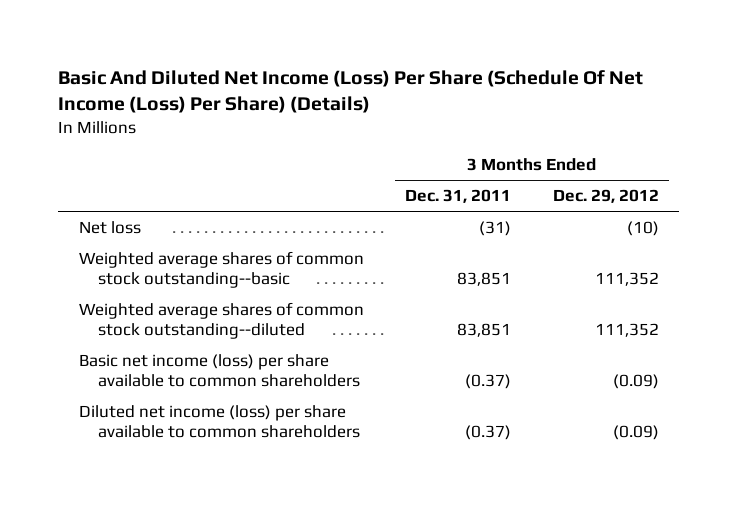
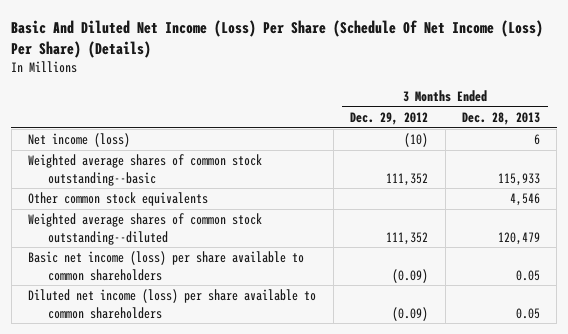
[405,189,512,204] Dec. 31, 2011 -> none
none -> [461,112,540,126] Dec. 28, 2013
[78,220,141,234] Net loss -> [28,133,131,148] Net income (loss)
none -> [28,192,209,207] Other common stock equivalents

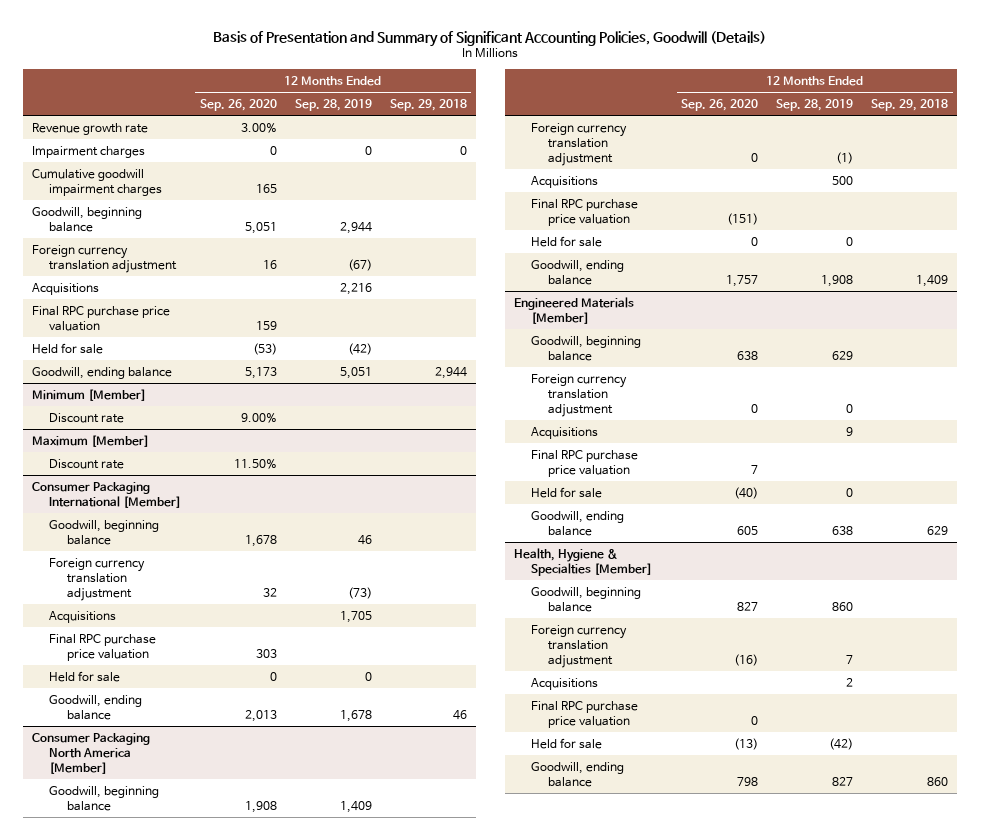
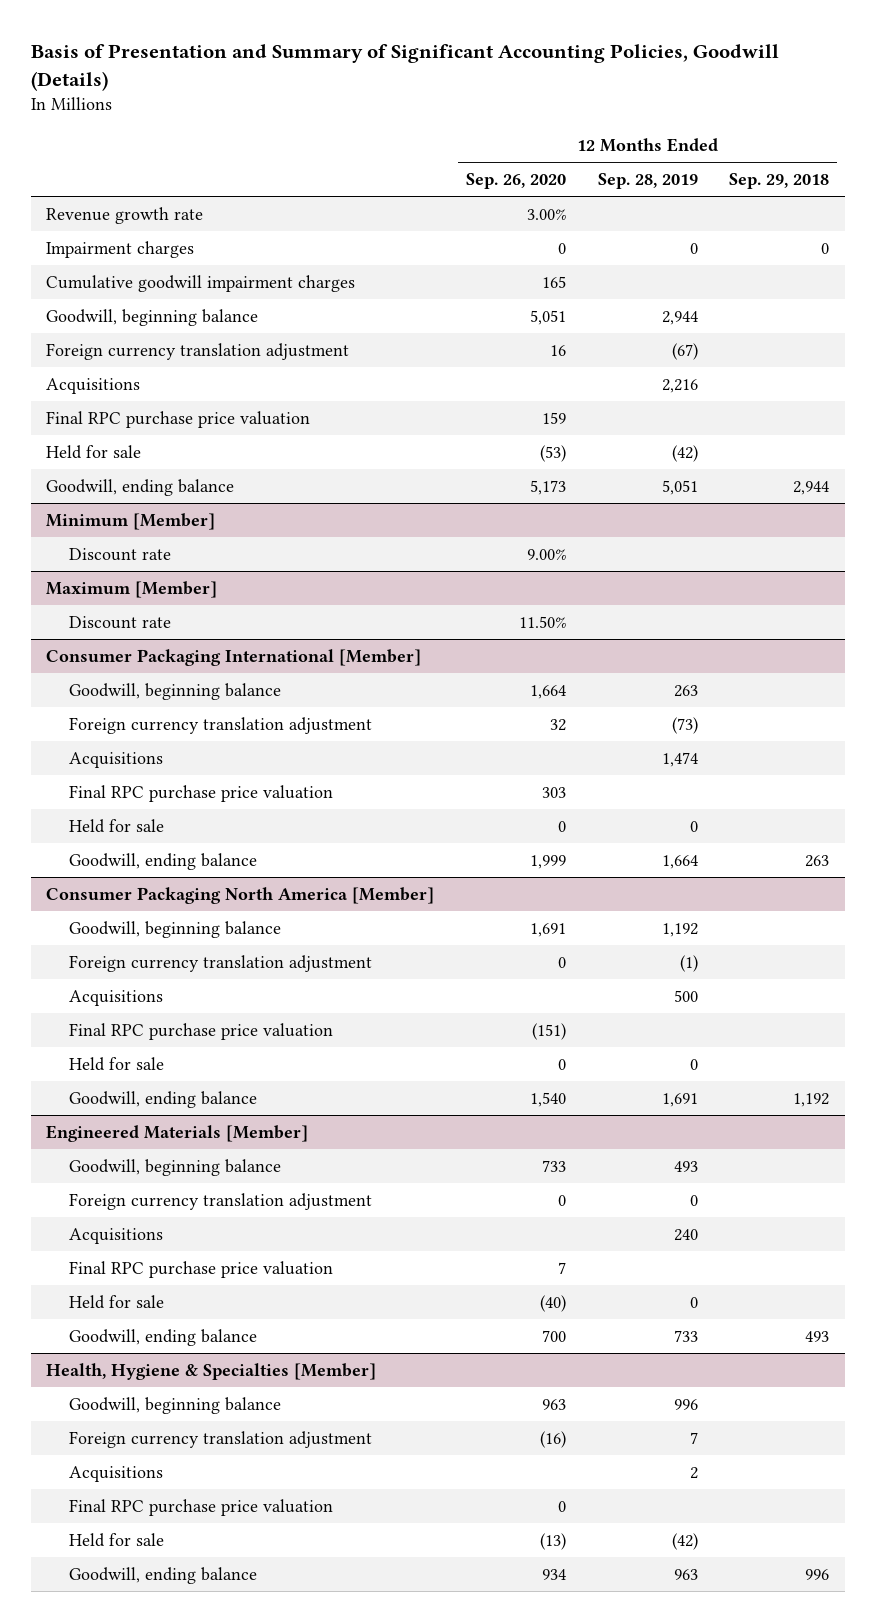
[244,534,277,547] 1,678 -> [530,684,567,699] 1,664
[357,534,372,545] 46 -> [673,684,698,697] 263
[339,610,372,623] 1,705 -> [661,751,698,767] 1,474
[244,709,277,722] 2,013 -> [530,854,567,869] 1,999
[339,709,372,722] 1,678 -> [661,854,698,869] 1,664
[452,709,467,720] 46 -> [805,854,830,867] 263
[244,800,277,813] 1,908 -> [530,922,567,937] 1,691
[339,800,372,813] 1,409 -> [661,922,698,937] 1,192
[726,274,759,287] 1,757 -> [530,1091,567,1107] 1,540
[821,274,854,287] 1,908 -> [661,1092,698,1107] 1,691
[916,274,949,287] 1,409 -> [793,1092,830,1107] 1,192
[737,350,759,360] 638 -> [542,1159,567,1172] 733
[832,350,854,360] 629 -> [673,1160,698,1172] 493
[846,426,854,436] 9 -> [673,1228,698,1241] 240
[737,525,759,535] 605 -> [542,1329,567,1342] 700
[832,525,854,535] 638 -> [673,1329,698,1342] 733
[927,525,949,535] 629 -> [805,1330,830,1342] 493
[737,601,759,611] 827 -> [542,1398,567,1410] 963
[832,601,854,611] 860 -> [673,1398,698,1410] 996
[737,776,759,786] 798 -> [542,1568,567,1580] 934
[832,776,854,786] 827 -> [673,1568,698,1580] 963
[927,776,949,786] 860 -> [805,1568,830,1580] 996

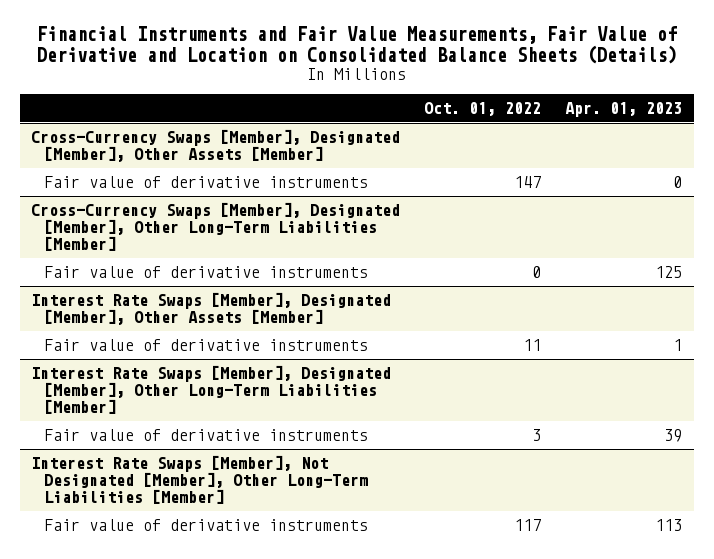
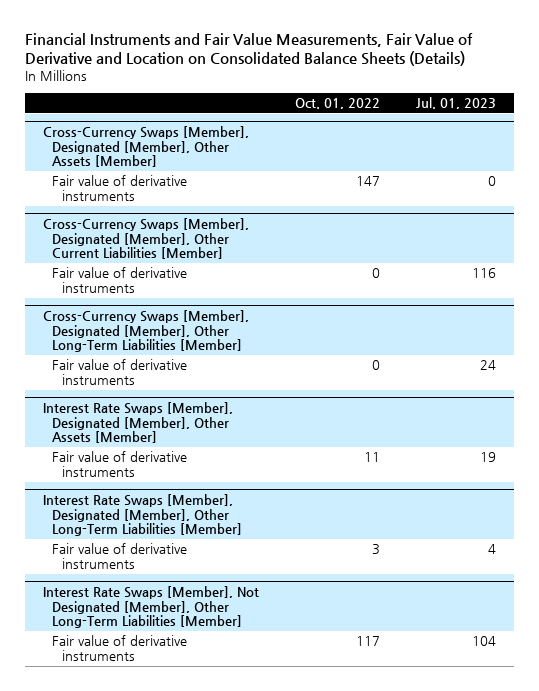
[565,102,683,118] Apr. 01, 2023 -> none
none -> [416,97,497,110] Jul. 01, 2023
none -> [42,217,249,260] Cross-Currency Swaps [Member], Designated [Member], Other Current Liabilities [Member]
none -> [52,267,188,294] Fair value of derivative instruments

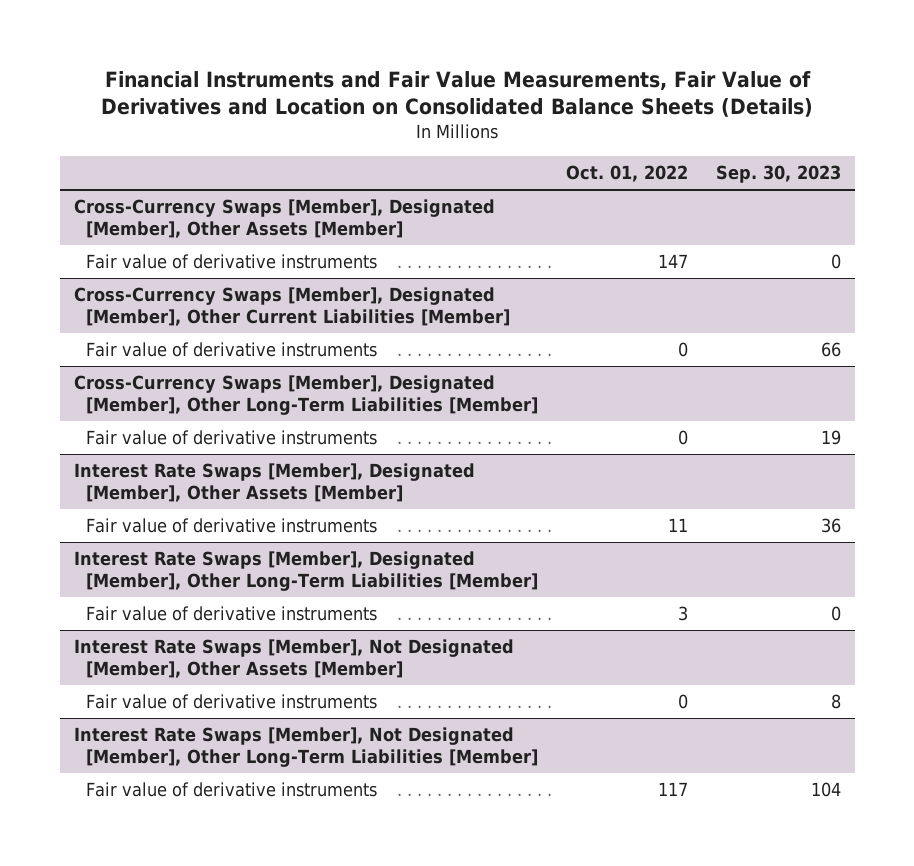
[24,33,473,67] Financial Instruments and Fair Value Measurements, Fair Value of Derivative and Location on Consolidated Balance Sheets (Details) -> [101,71,814,118] Financial Instruments and Fair Value Measurements, Fair Value of Derivatives and Location on Consolidated Balance Sheets (Details)
[416,97,497,110] Jul. 01, 2023 -> none
none -> [715,165,841,184] Sep. 30, 2023
none -> [73,639,514,678] Interest Rate Swaps [Member], Not Designated [Member], Other Assets [Member]
none -> [86,694,378,710] Fair value of derivative instruments

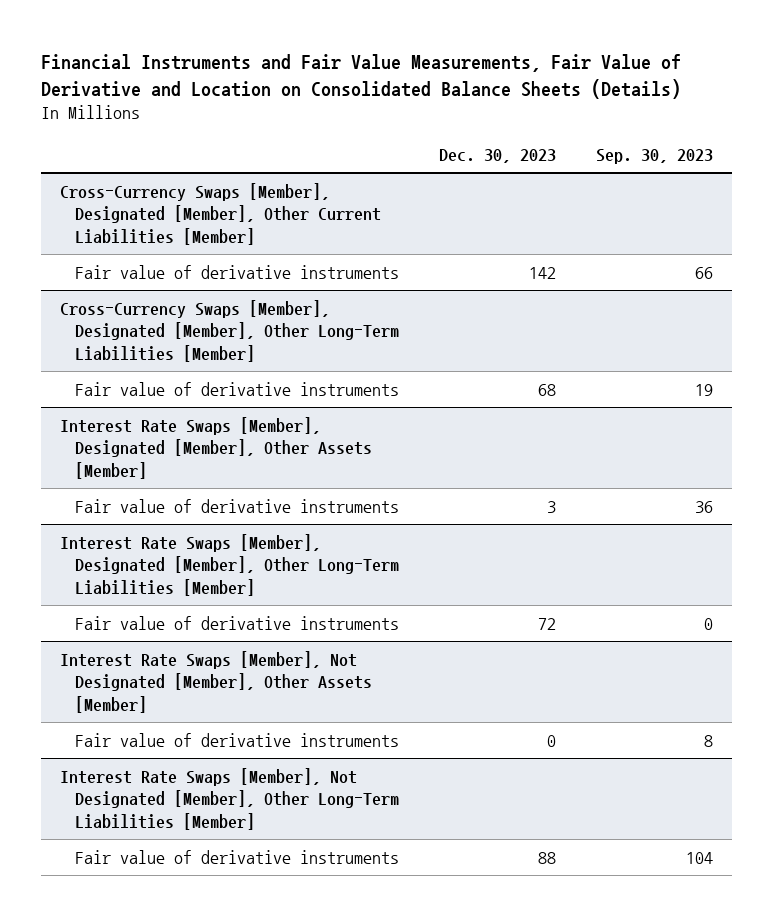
[101,71,814,118] Financial Instruments and Fair Value Measurements, Fair Value of Derivatives and Location on Consolidated Balance Sheets (Details) -> [40,53,681,99] Financial Instruments and Fair Value Measurements, Fair Value of Derivative and Location on Consolidated Balance Sheets (Details)
[565,165,688,183] Oct. 01, 2022 -> none
none -> [438,148,556,163] Dec. 30, 2023
[73,199,495,238] Cross-Currency Swaps [Member], Designated [Member], Other Assets [Member] -> none
[86,254,378,270] Fair value of derivative instruments -> none

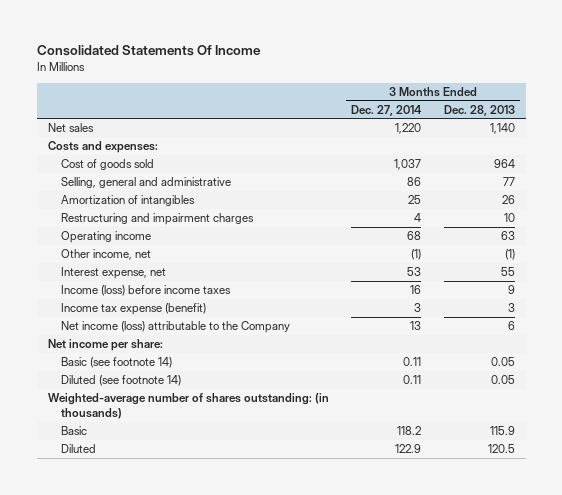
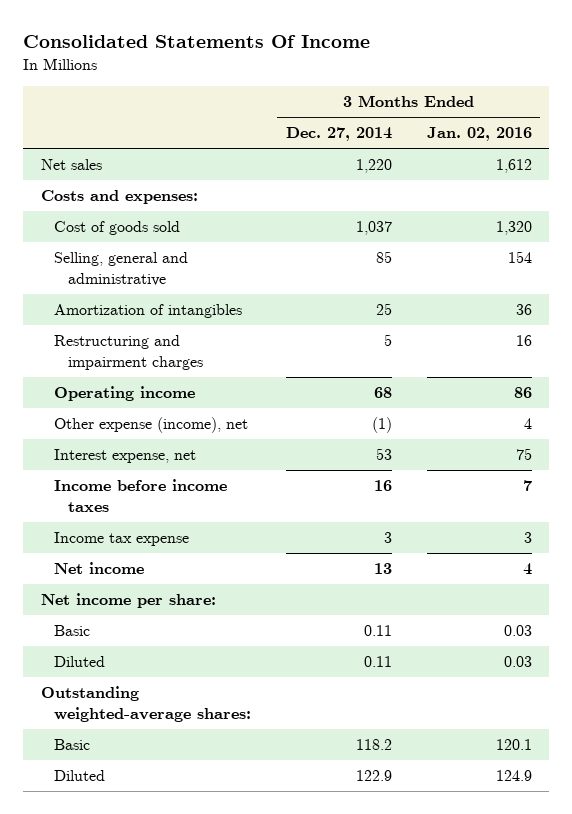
[443,104,515,116] Dec. 28, 2013 -> none
none -> [426,127,532,142] Jan. 02, 2016
[407,177,422,187] 86 -> [375,251,392,264] 85
[414,213,422,223] 4 -> [383,334,392,347] 5
[61,249,152,261] Other income, net -> [54,417,249,434] Other expense (income), net
[61,285,232,297] Income (loss) before income taxes -> [54,479,228,512] Income before income taxes
[61,303,207,316] Income tax expense (benefit) -> [54,532,190,547] Income tax expense
[61,321,291,334] Net income (loss) attributable to the Company -> [54,562,145,575] Net income
[61,357,173,369] Basic (see footnote 14) -> [54,625,91,637] Basic
[61,375,182,387] Diluted (see footnote 14) -> [54,656,106,668] Diluted
[47,393,329,420] Weighted-average number of shares outstanding: (in thousands) -> [40,686,252,722] Outstanding weighted-average shares:

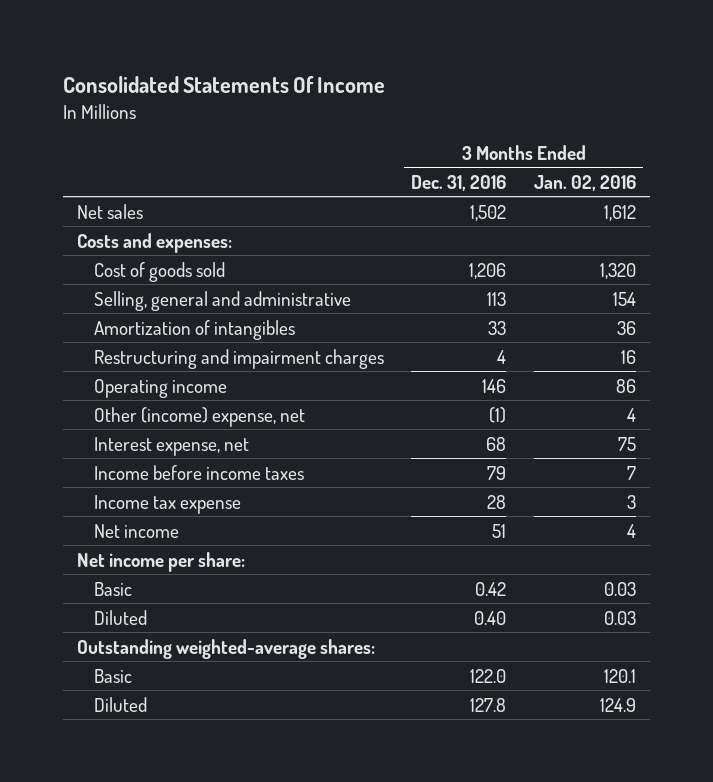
[285,127,392,142] Dec. 27, 2014 -> none
none -> [411,174,507,191] Dec. 31, 2016
[54,417,249,434] Other expense (income), net -> [93,406,305,427] Other (income) expense, net

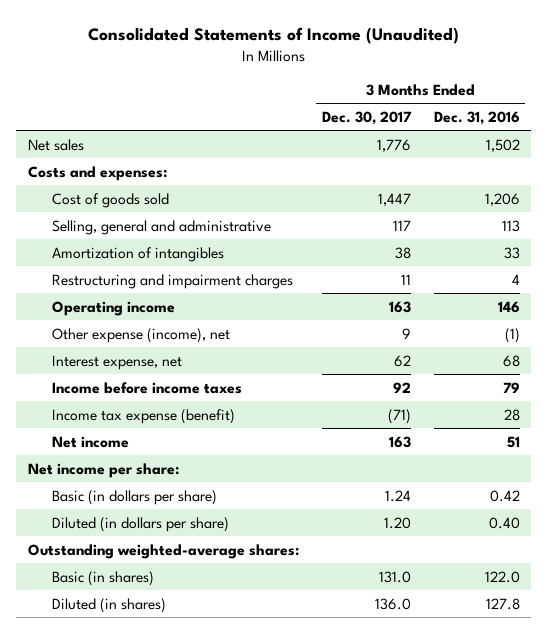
[62,75,385,93] Consolidated Statements Of Income -> [87,26,459,44] Consolidated Statements of Income (Unaudited)
[533,174,636,191] Jan. 02, 2016 -> none
none -> [321,110,412,125] Dec. 30, 2017
[93,406,305,427] Other (income) expense, net -> [51,327,230,343] Other expense (income), net
[93,494,241,514] Income tax expense -> [51,408,235,424] Income tax expense (benefit)
[93,581,132,596] Basic -> [51,489,217,505] Basic (in dollars per share)
[93,609,147,625] Diluted -> [51,516,229,532] Diluted (in dollars per share)
[93,668,132,683] Basic -> [51,570,154,586] Basic (in shares)
[93,696,147,712] Diluted -> [51,597,166,613] Diluted (in shares)

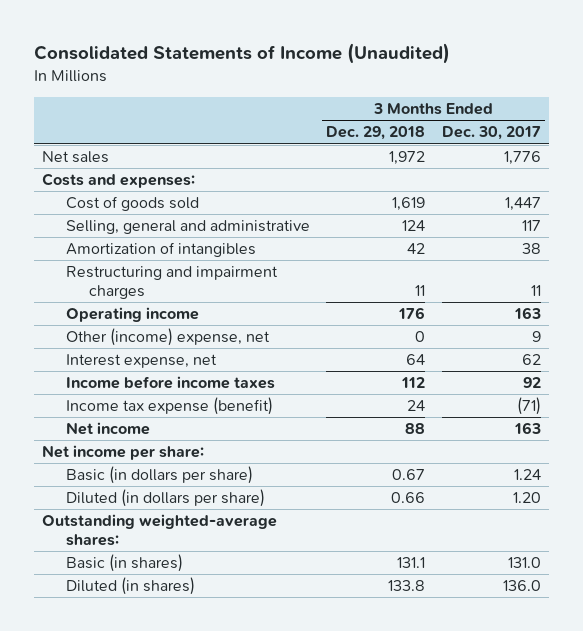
[433,110,520,125] Dec. 31, 2016 -> none
none -> [326,126,426,141] Dec. 29, 2018
[51,327,230,343] Other expense (income), net -> [65,328,270,347] Other (income) expense, net

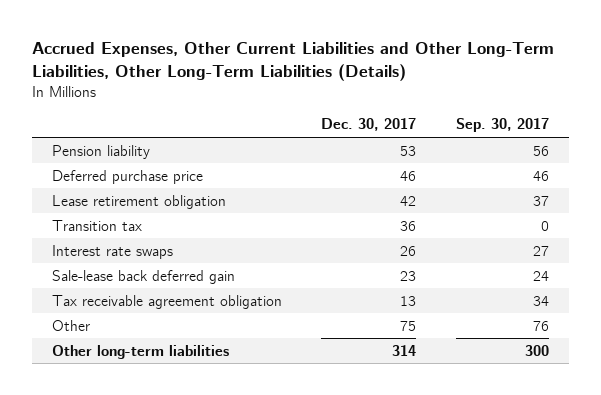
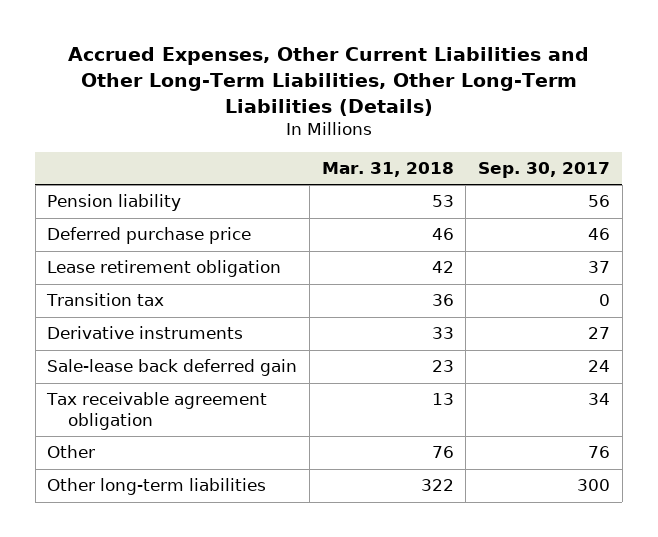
[321,118,417,132] Dec. 30, 2017 -> none
none -> [321,161,454,177] Mar. 31, 2018
[51,244,173,259] Interest rate swaps -> [47,326,244,340] Derivative instruments

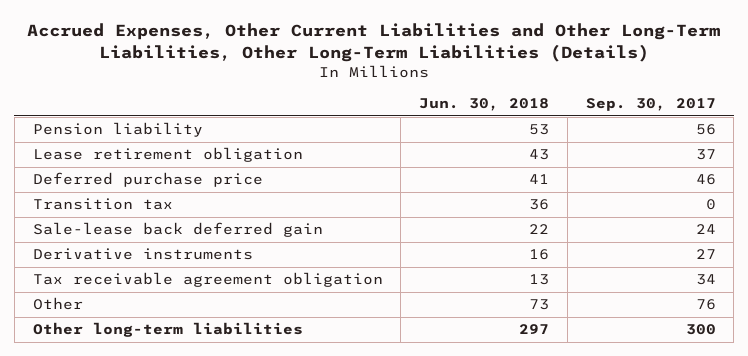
[321,161,454,177] Mar. 31, 2018 -> none
none -> [419,98,550,112] Jun. 30, 2018
[47,227,252,245] Deferred purchase price -> [32,172,263,188] Deferred purchase price
[47,326,244,340] Derivative instruments -> [32,248,253,261] Derivative instruments

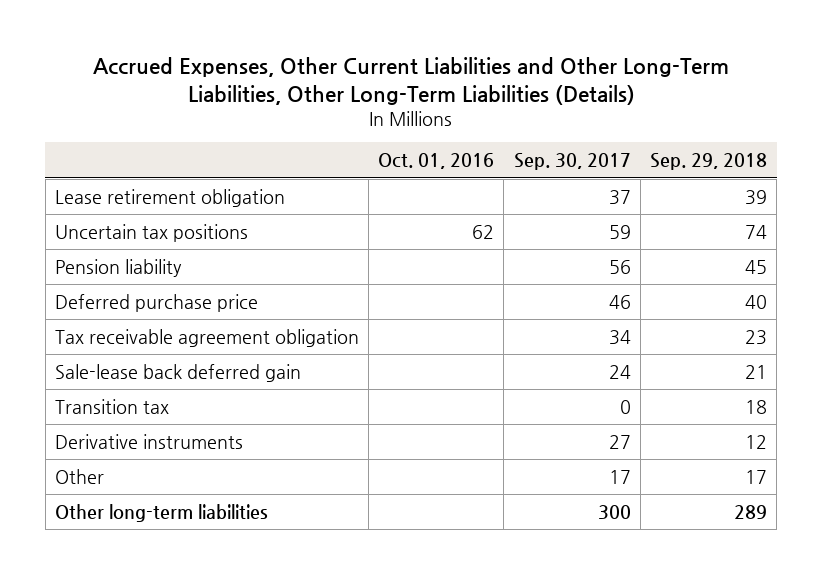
[419,98,550,112] Jun. 30, 2018 -> none
none -> [378,153,495,170] Oct. 01, 2016
none -> [650,153,768,171] Sep. 29, 2018
none -> [54,223,248,242] Uncertain tax positions
[32,122,203,138] Pension liability -> [54,258,182,277] Pension liability
[32,272,383,288] Tax receivable agreement obligation -> [54,328,359,347] Tax receivable agreement obligation
[32,198,173,211] Transition tax -> [54,398,169,414] Transition tax
[695,299,716,311] 76 -> [608,469,631,484] 17

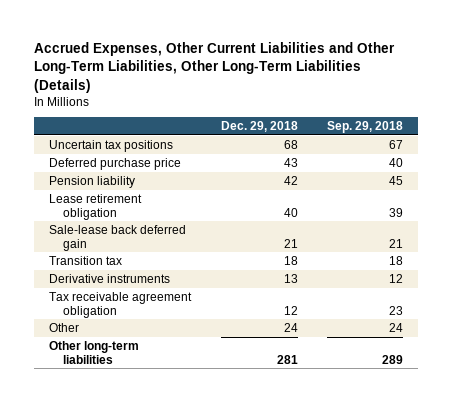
[378,153,495,170] Oct. 01, 2016 -> none
[513,153,631,171] Sep. 30, 2017 -> none
none -> [220,121,298,133] Dec. 29, 2018
[745,224,768,239] 74 -> [389,139,404,149] 67
[54,258,182,277] Pension liability -> [49,175,136,188] Pension liability
[54,188,285,207] Lease retirement obligation -> [49,193,143,220] Lease retirement obligation
[54,328,359,347] Tax receivable agreement obligation -> [49,291,193,318] Tax receivable agreement obligation
[745,469,768,484] 17 -> [389,322,404,332] 24

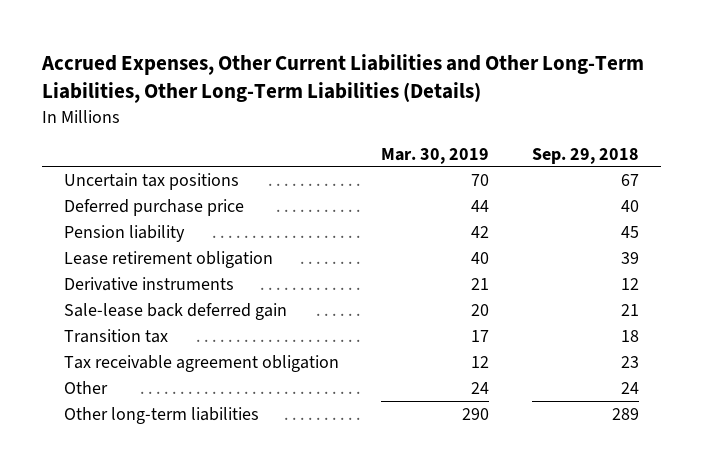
[220,121,298,133] Dec. 29, 2018 -> none
none -> [381,147,490,164] Mar. 30, 2019
[49,273,171,283] Derivative instruments -> [63,276,234,291] Derivative instruments

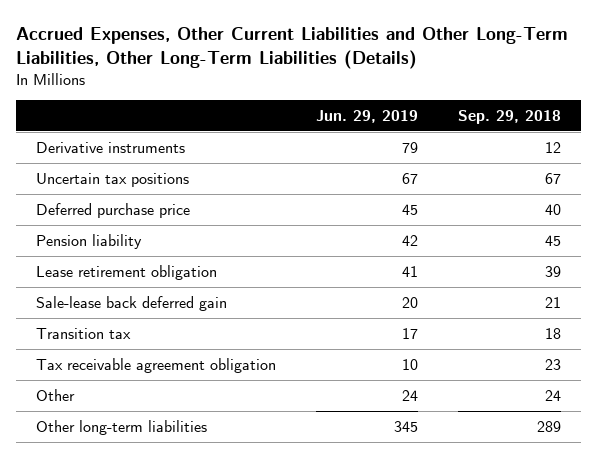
[381,147,490,164] Mar. 30, 2019 -> none
none -> [316,109,419,123] Jun. 29, 2019
[63,276,234,291] Derivative instruments -> [36,141,186,153] Derivative instruments

